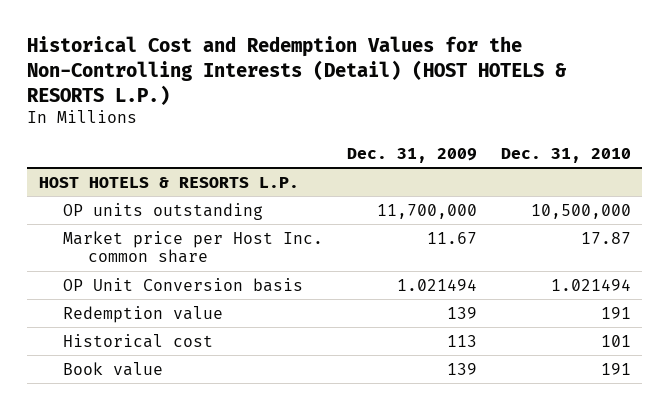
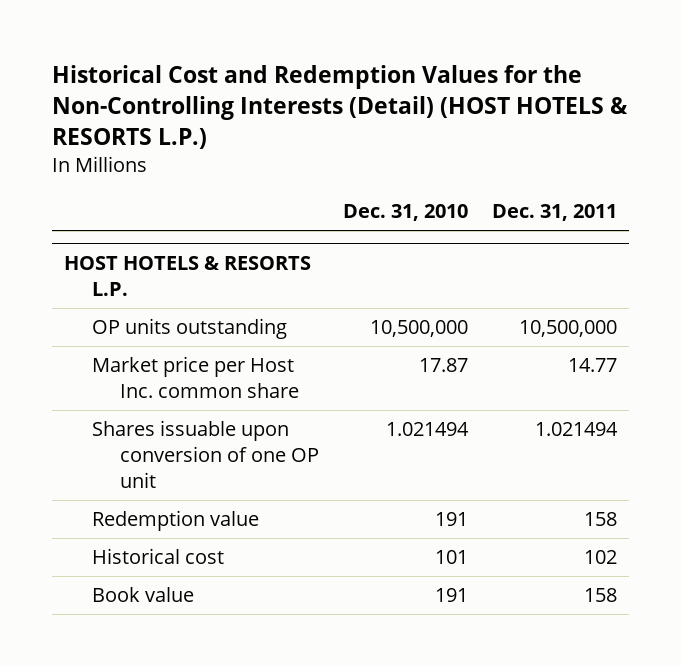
[346,147,477,163] Dec. 31, 2009 -> none
none -> [492,204,618,222] Dec. 31, 2011
[63,277,304,292] OP Unit Conversion basis -> [92,420,320,488] Shares issuable upon conversion of one OP unit

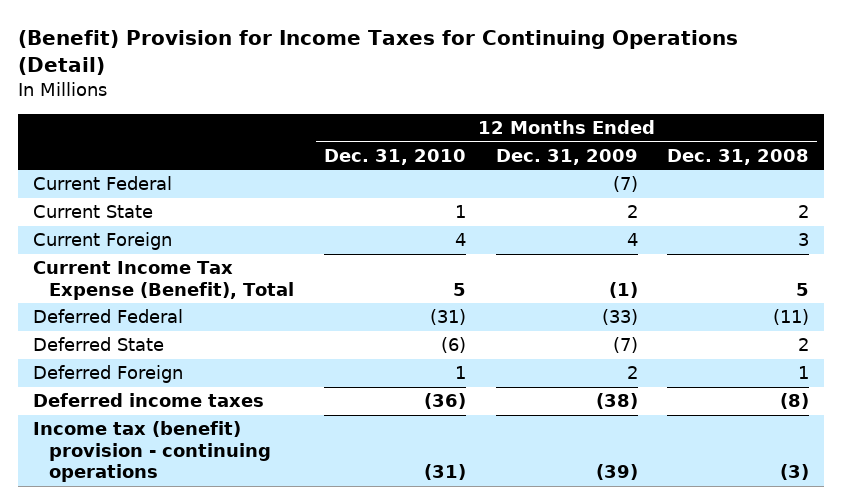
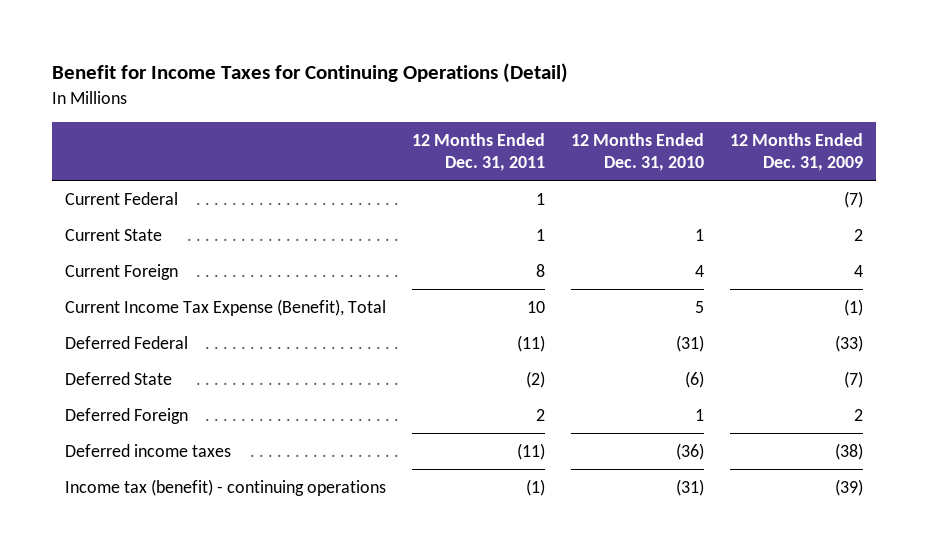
[17,30,738,76] (Benefit) Provision for Income Taxes for Continuing Operations (Detail) -> [51,63,568,84] Benefit for Income Taxes for Continuing Operations (Detail)
[667,148,810,165] Dec. 31, 2008 -> none
none -> [411,132,545,171] 12 Months Ended Dec. 31, 2011
[32,421,272,483] Income tax (benefit) provision - continuing operations -> [64,479,386,497] Income tax (benefit) - continuing operations

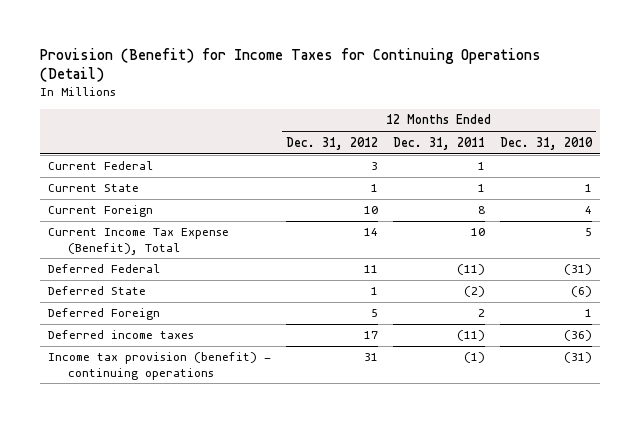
[51,63,568,84] Benefit for Income Taxes for Continuing Operations (Detail) -> [40,47,542,83] Provision (Benefit) for Income Taxes for Continuing Operations (Detail)
[730,132,864,171] 12 Months Ended Dec. 31, 2009 -> none
none -> [286,136,379,150] Dec. 31, 2012
[64,479,386,497] Income tax (benefit) - continuing operations -> [47,352,271,380] Income tax provision (benefit) - continuing operations

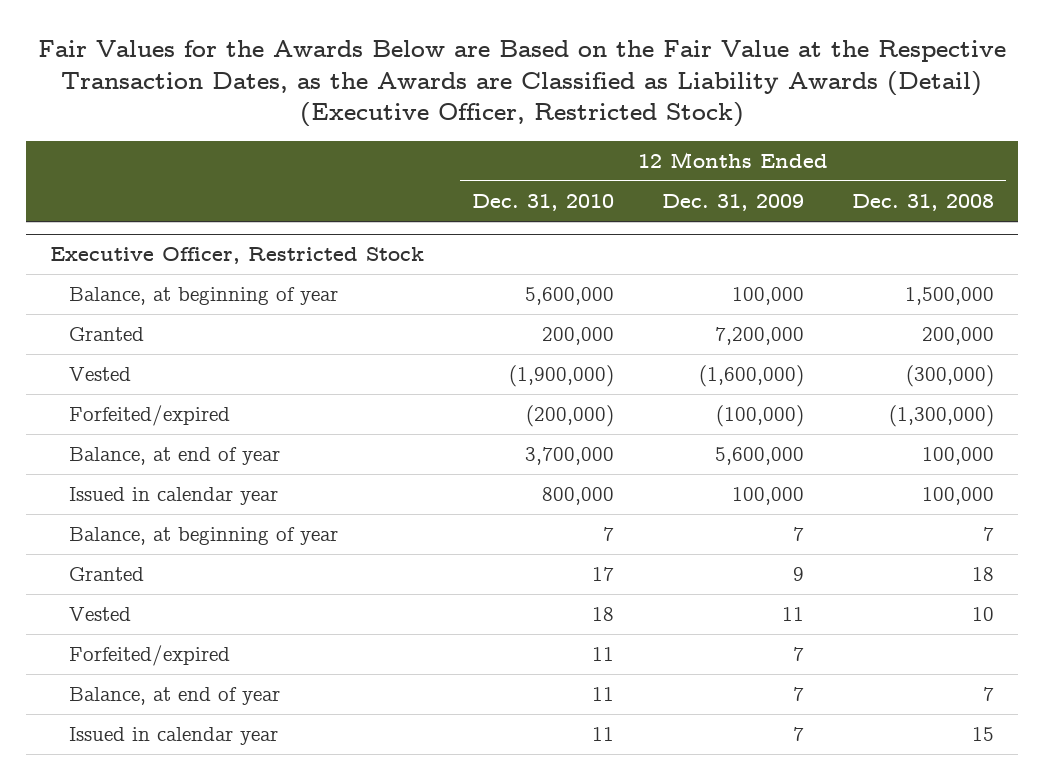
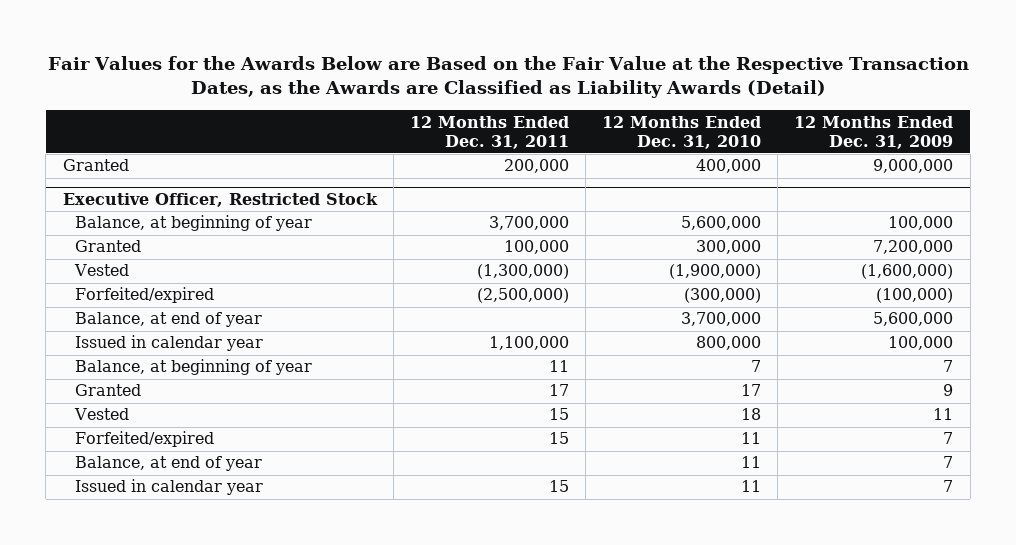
[37,40,1006,128] Fair Values for the Awards Below are Based on the Fair Value at the Respective Transaction Dates, as the Awards are Classified as Liability Awards (Detail) (Executive Officer, Restricted Stock) -> [48,56,970,99] Fair Values for the Awards Below are Based on the Fair Value at the Respective Transaction Dates, as the Awards are Classified as Liability Awards (Detail)
[851,194,994,212] Dec. 31, 2008 -> none
none -> [409,115,569,149] 12 Months Ended Dec. 31, 2011
none -> [62,159,129,172] Granted
[541,327,614,346] 200,000 -> [696,240,762,255] 300,000
[525,405,614,428] (200,000) -> [684,288,762,304] (300,000)

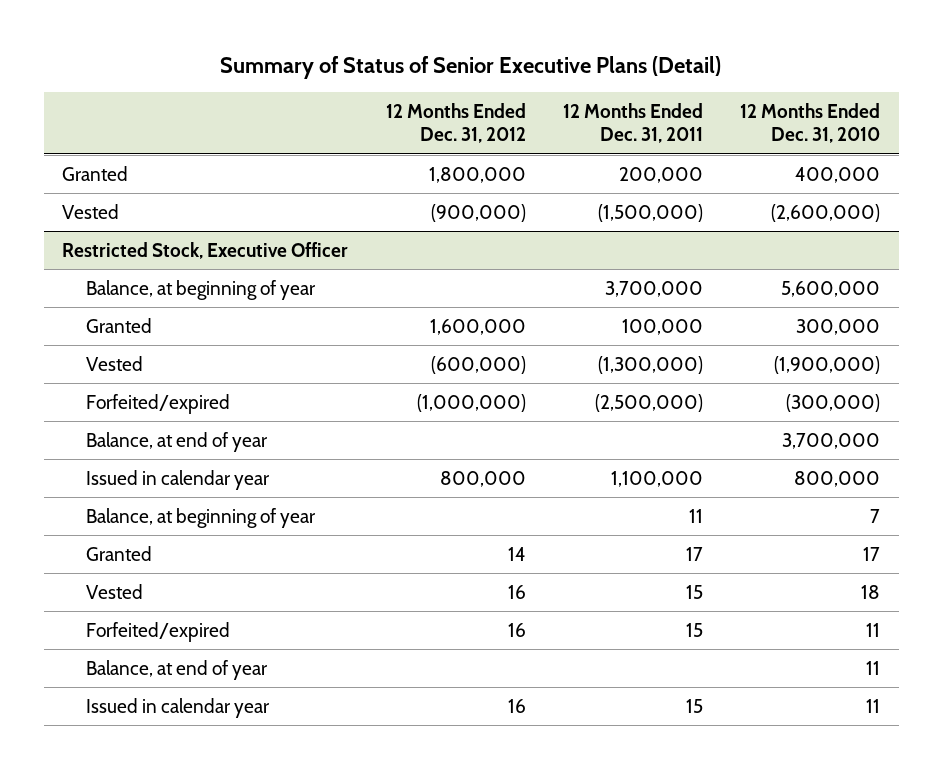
[48,56,970,99] Fair Values for the Awards Below are Based on the Fair Value at the Respective Transaction Dates, as the Awards are Classified as Liability Awards (Detail) -> [220,56,722,80] Summary of Status of Senior Executive Plans (Detail)
[794,115,954,149] 12 Months Ended Dec. 31, 2009 -> none
none -> [385,102,526,144] 12 Months Ended Dec. 31, 2012
none -> [62,203,120,219] Vested
[62,193,378,208] Executive Officer, Restricted Stock -> [62,241,349,259] Restricted Stock, Executive Officer

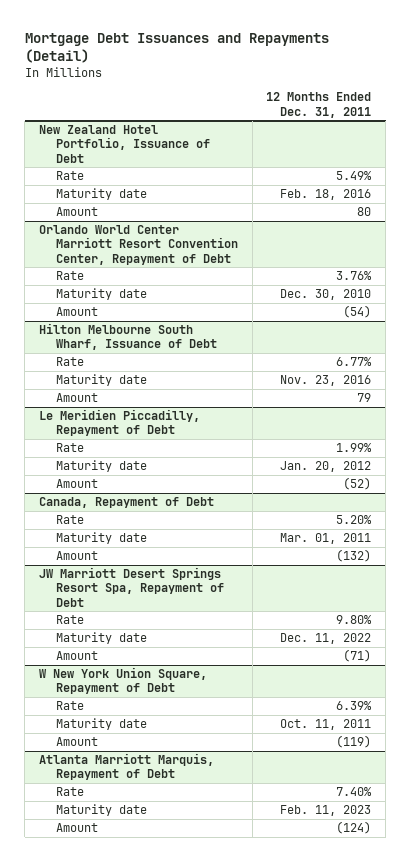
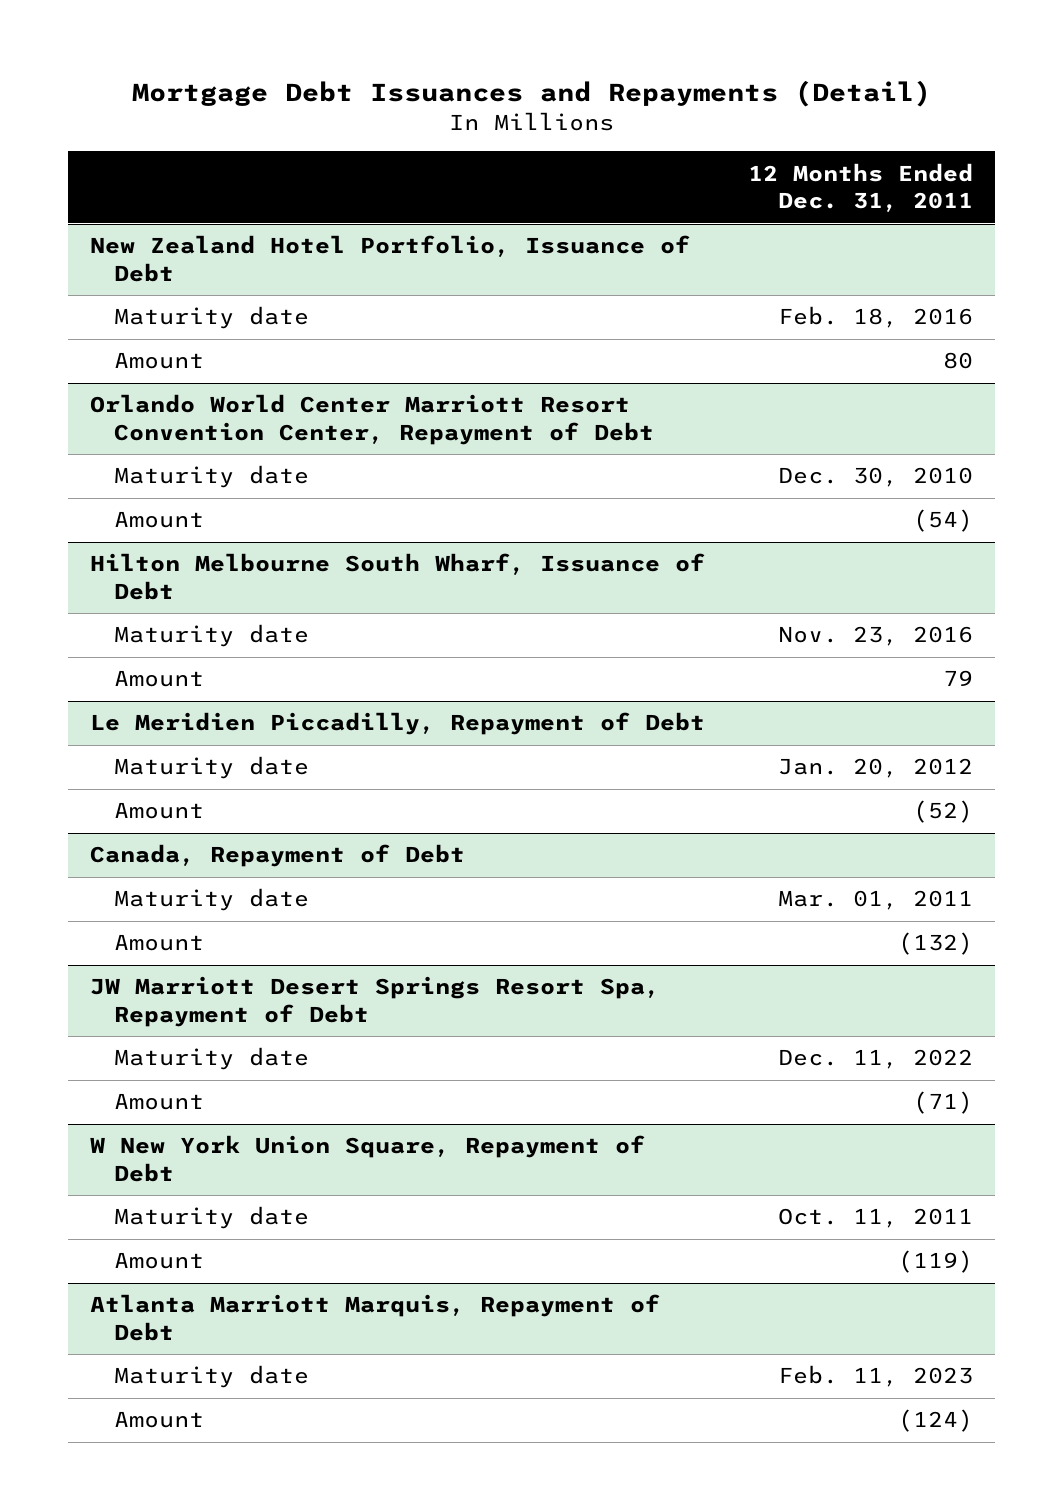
[55,171,84,181] Rate -> none
[55,271,84,281] Rate -> none
[55,357,84,367] Rate -> none
[55,443,84,453] Rate -> none
[55,515,84,525] Rate -> none
[55,615,84,625] Rate -> none
[55,701,84,711] Rate -> none
[55,787,84,797] Rate -> none

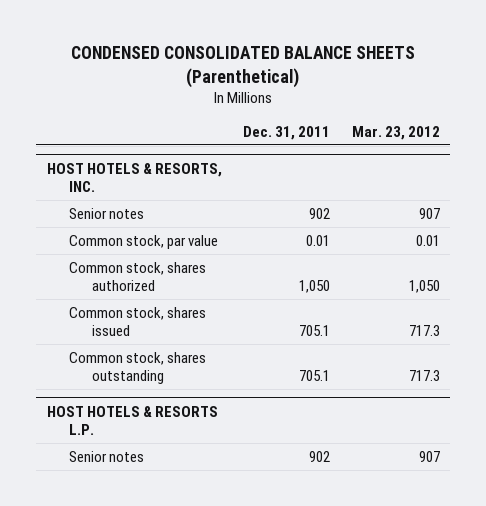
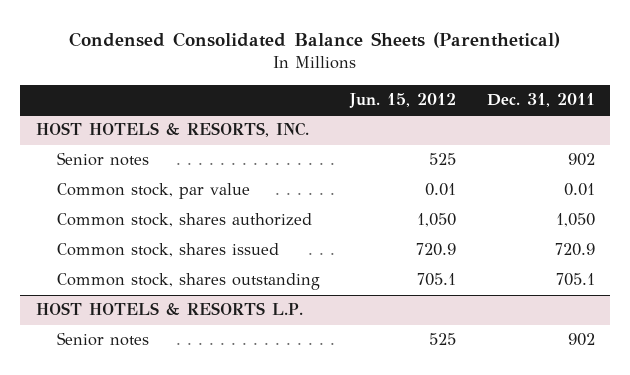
[71,46,416,88] CONDENSED CONSOLIDATED BALANCE SHEETS (Parenthetical) -> [69,31,561,48] Condensed Consolidated Balance Sheets (Parenthetical)
[351,125,440,140] Mar. 23, 2012 -> none
none -> [349,93,457,109] Jun. 15, 2012
[299,324,331,336] 705.1 -> [554,243,595,257] 720.9

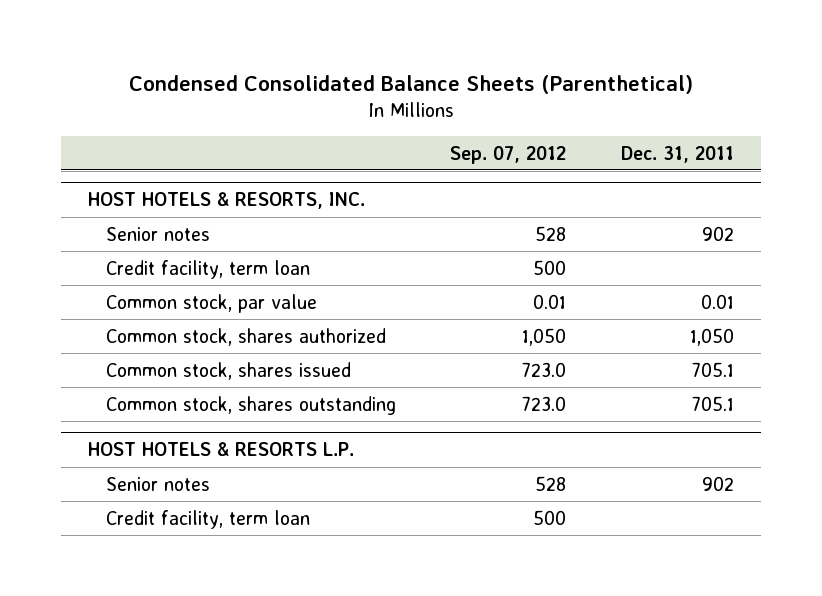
[349,93,457,109] Jun. 15, 2012 -> none
none -> [450,145,567,164] Sep. 07, 2012
none -> [105,259,310,279] Credit facility, term loan
[554,243,595,257] 720.9 -> [692,361,735,377] 705.1
none -> [105,509,310,529] Credit facility, term loan

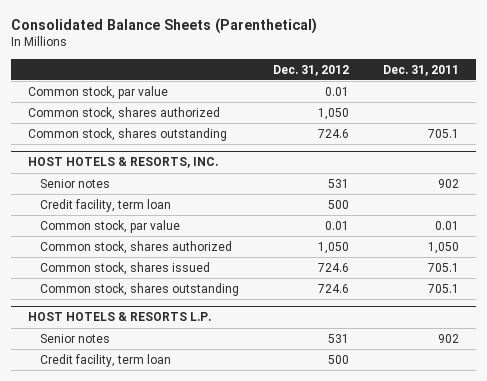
[128,74,693,94] Condensed Consolidated Balance Sheets (Parenthetical) -> [11,17,318,34] Consolidated Balance Sheets (Parenthetical)
[450,145,567,164] Sep. 07, 2012 -> none
none -> [272,64,349,76] Dec. 31, 2012
none -> [28,86,169,100] Common stock, par value
none -> [28,107,221,121] Common stock, shares authorized
none -> [28,128,228,142] Common stock, shares outstanding

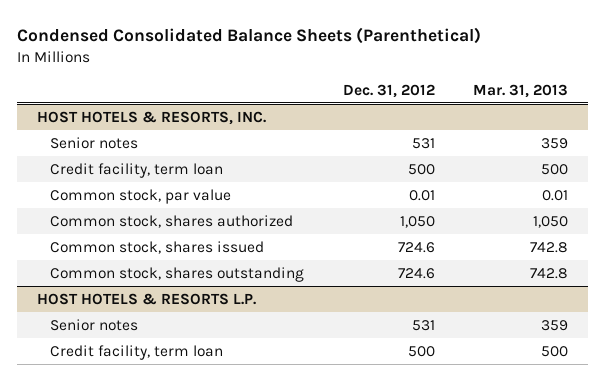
[11,17,318,34] Consolidated Balance Sheets (Parenthetical) -> [17,27,482,45] Condensed Consolidated Balance Sheets (Parenthetical)
[382,64,459,76] Dec. 31, 2011 -> none
none -> [473,83,569,98] Mar. 31, 2013
[28,86,169,100] Common stock, par value -> none
[28,107,221,121] Common stock, shares authorized -> none
[28,128,228,142] Common stock, shares outstanding -> none

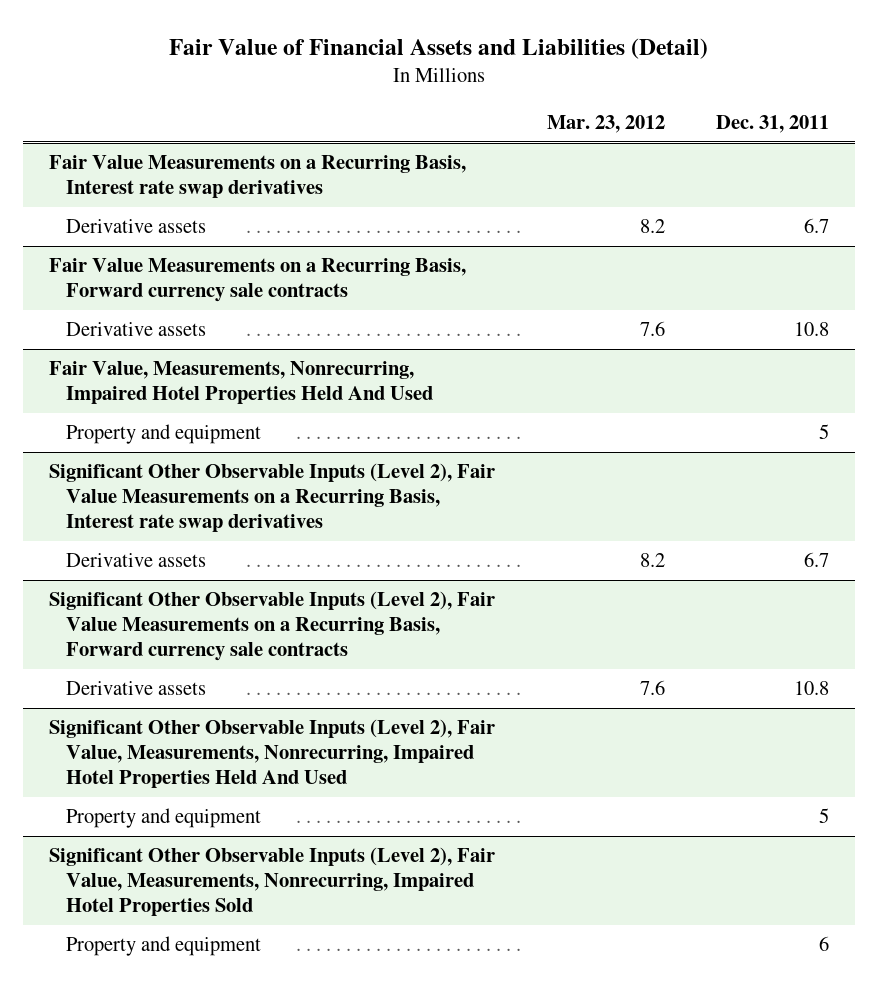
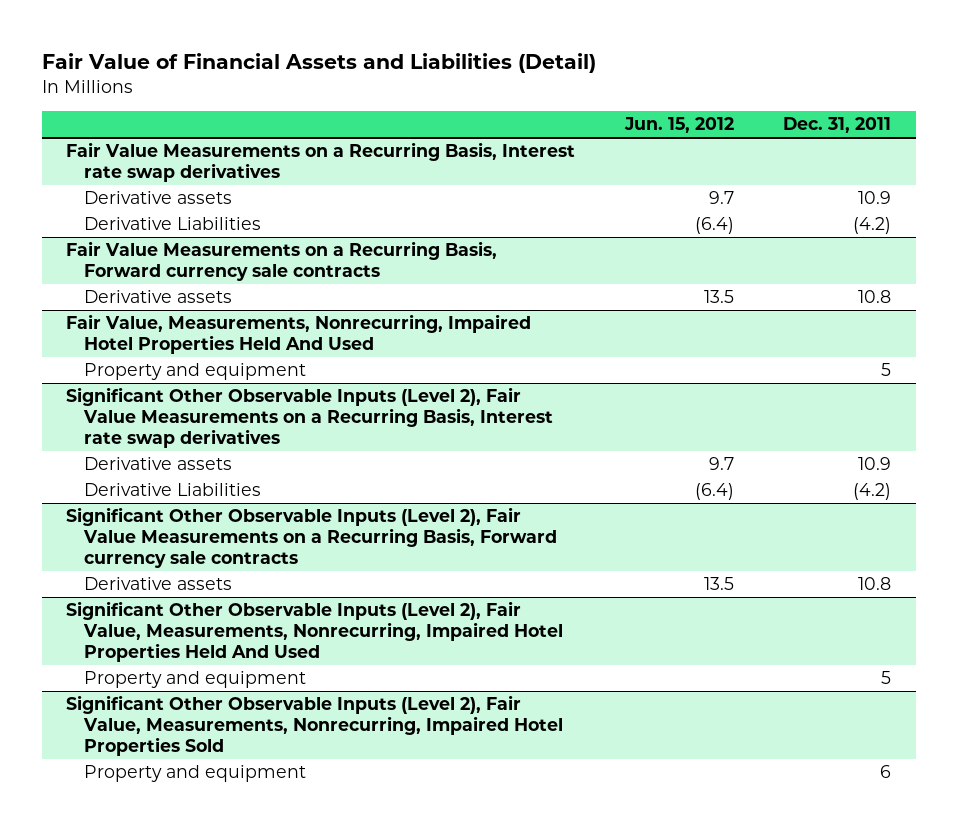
[546,114,665,133] Mar. 23, 2012 -> none
none -> [623,117,734,134] Jun. 15, 2012
[804,218,830,234] 6.7 -> [858,191,892,205] 10.9
none -> [83,217,261,231] Derivative Liabilities
[804,552,830,568] 6.7 -> [858,457,892,471] 10.9
none -> [83,483,261,497] Derivative Liabilities

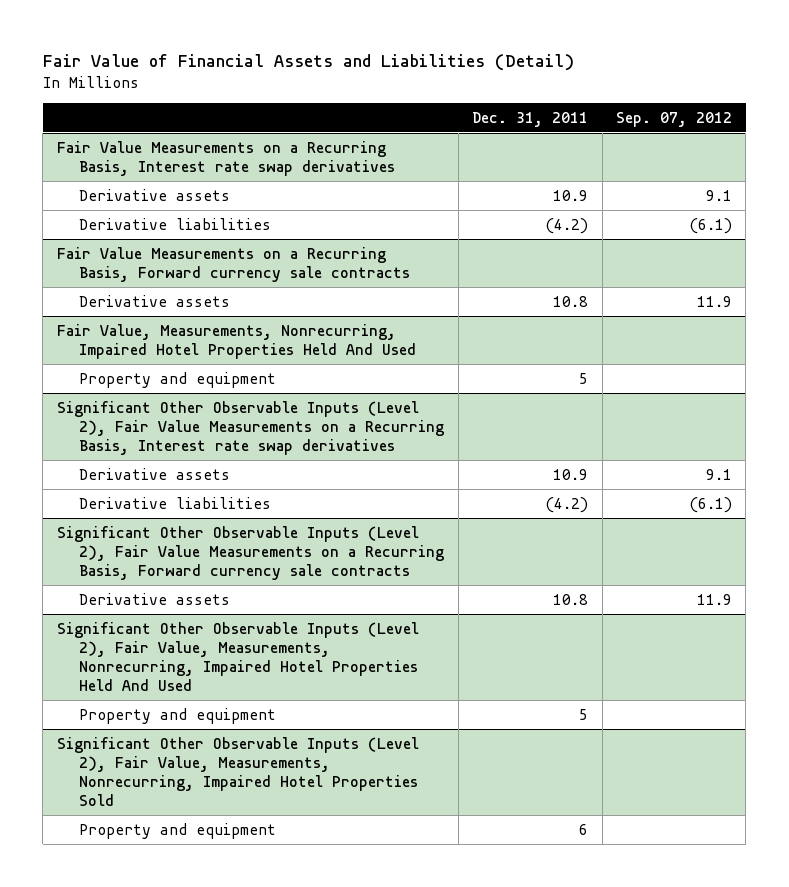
[623,117,734,134] Jun. 15, 2012 -> none
none -> [615,111,732,127] Sep. 07, 2012
[83,217,261,231] Derivative Liabilities -> [79,217,272,230] Derivative liabilities
[83,483,261,497] Derivative Liabilities -> [79,496,272,509] Derivative liabilities

